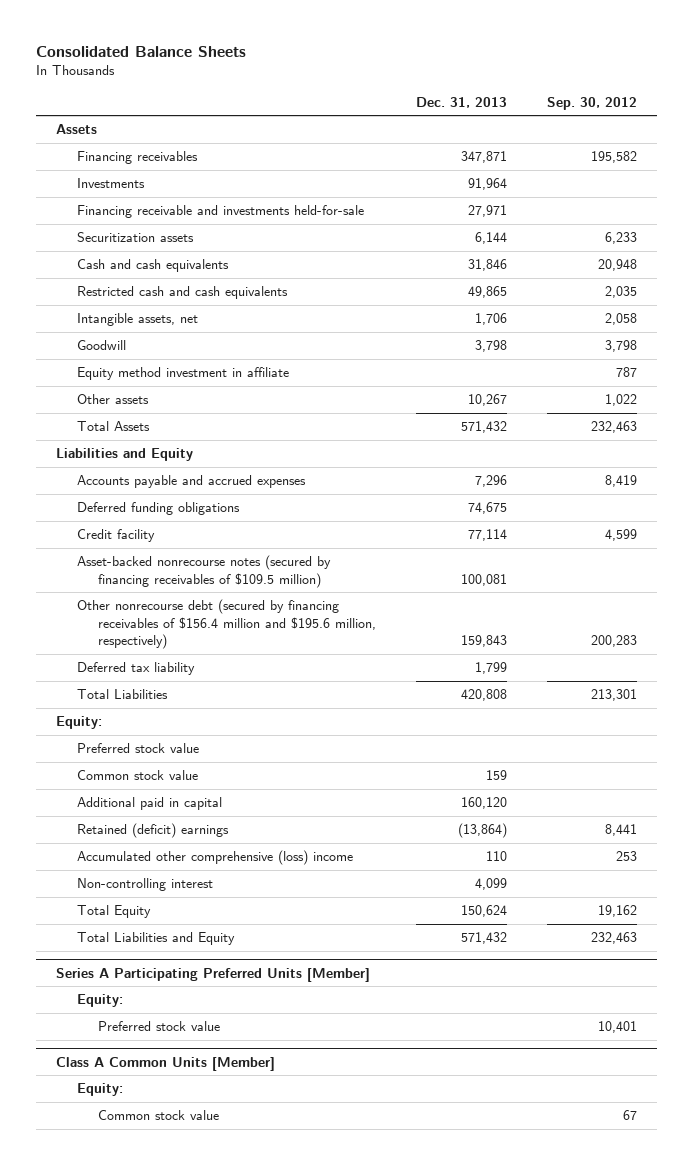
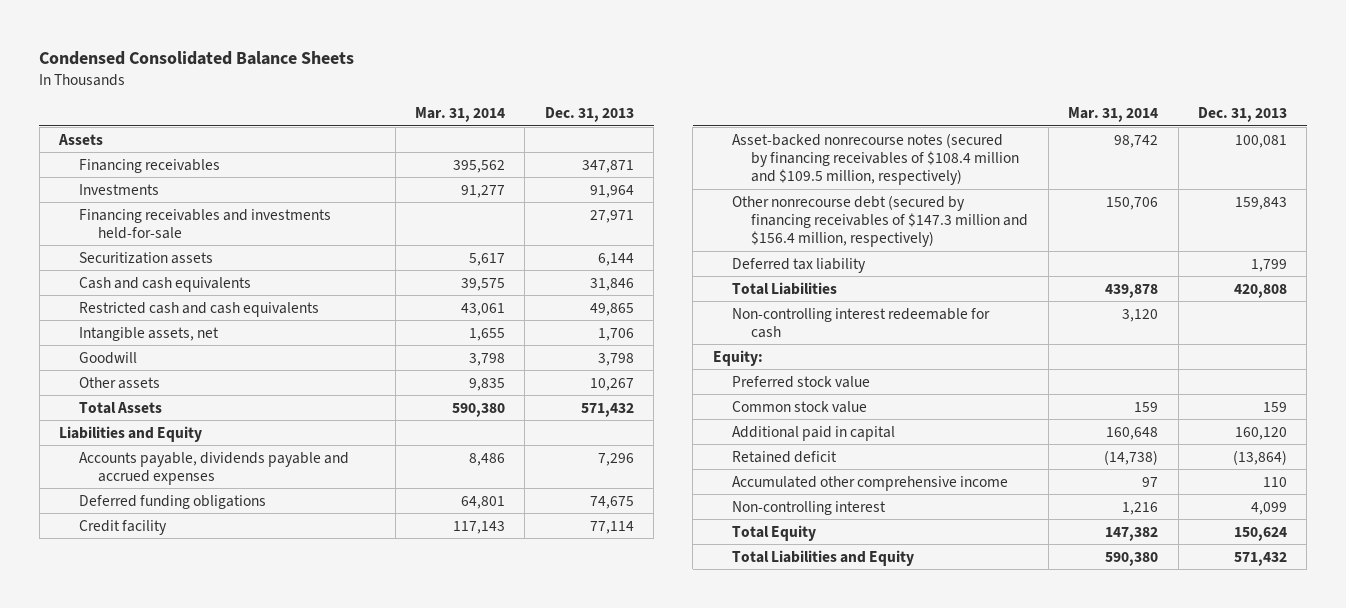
[35,45,246,57] Consolidated Balance Sheets -> [39,50,355,65] Condensed Consolidated Balance Sheets
[547,96,638,110] Sep. 30, 2012 -> none
none -> [414,107,505,123] Mar. 31, 2014
[76,205,364,219] Financing receivable and investments held-for-sale -> [78,208,331,239] Financing receivables and investments held-for-sale
[76,367,289,381] Equity method investment in affiliate -> none
[76,475,306,489] Accounts payable and accrued expenses -> [78,451,349,485] Accounts payable, dividends payable and accrued expenses
[76,555,331,588] Asset-backed nonrecourse notes (secured by financing receivables of $109.5 million) -> [731,132,1020,186] Asset-backed nonrecourse notes (secured by financing receivables of $108.4 million and $109.5 million, respectively)
[76,599,376,650] Other nonrecourse debt (secured by financing receivables of $156.4 million and $195.6 million, respectively) -> [731,194,1029,248] Other nonrecourse debt (secured by financing receivables of $147.3 million and $156.4 million, respectively)
none -> [731,307,990,338] Non-controlling interest redeemable for cash
[76,823,229,839] Retained (deficit) earnings -> [731,450,837,463] Retained deficit
[76,850,353,866] Accumulated other comprehensive (loss) income -> [731,475,1008,491] Accumulated other comprehensive income
[55,967,370,982] Series A Participating Preferred Units [Member] -> none
[76,994,123,1008] Equity: -> none
[97,1021,220,1032] Preferred stock value -> none
[55,1056,275,1071] Class A Common Units [Member] -> none
[76,1083,123,1097] Equity: -> none
[97,1110,219,1121] Common stock value -> none

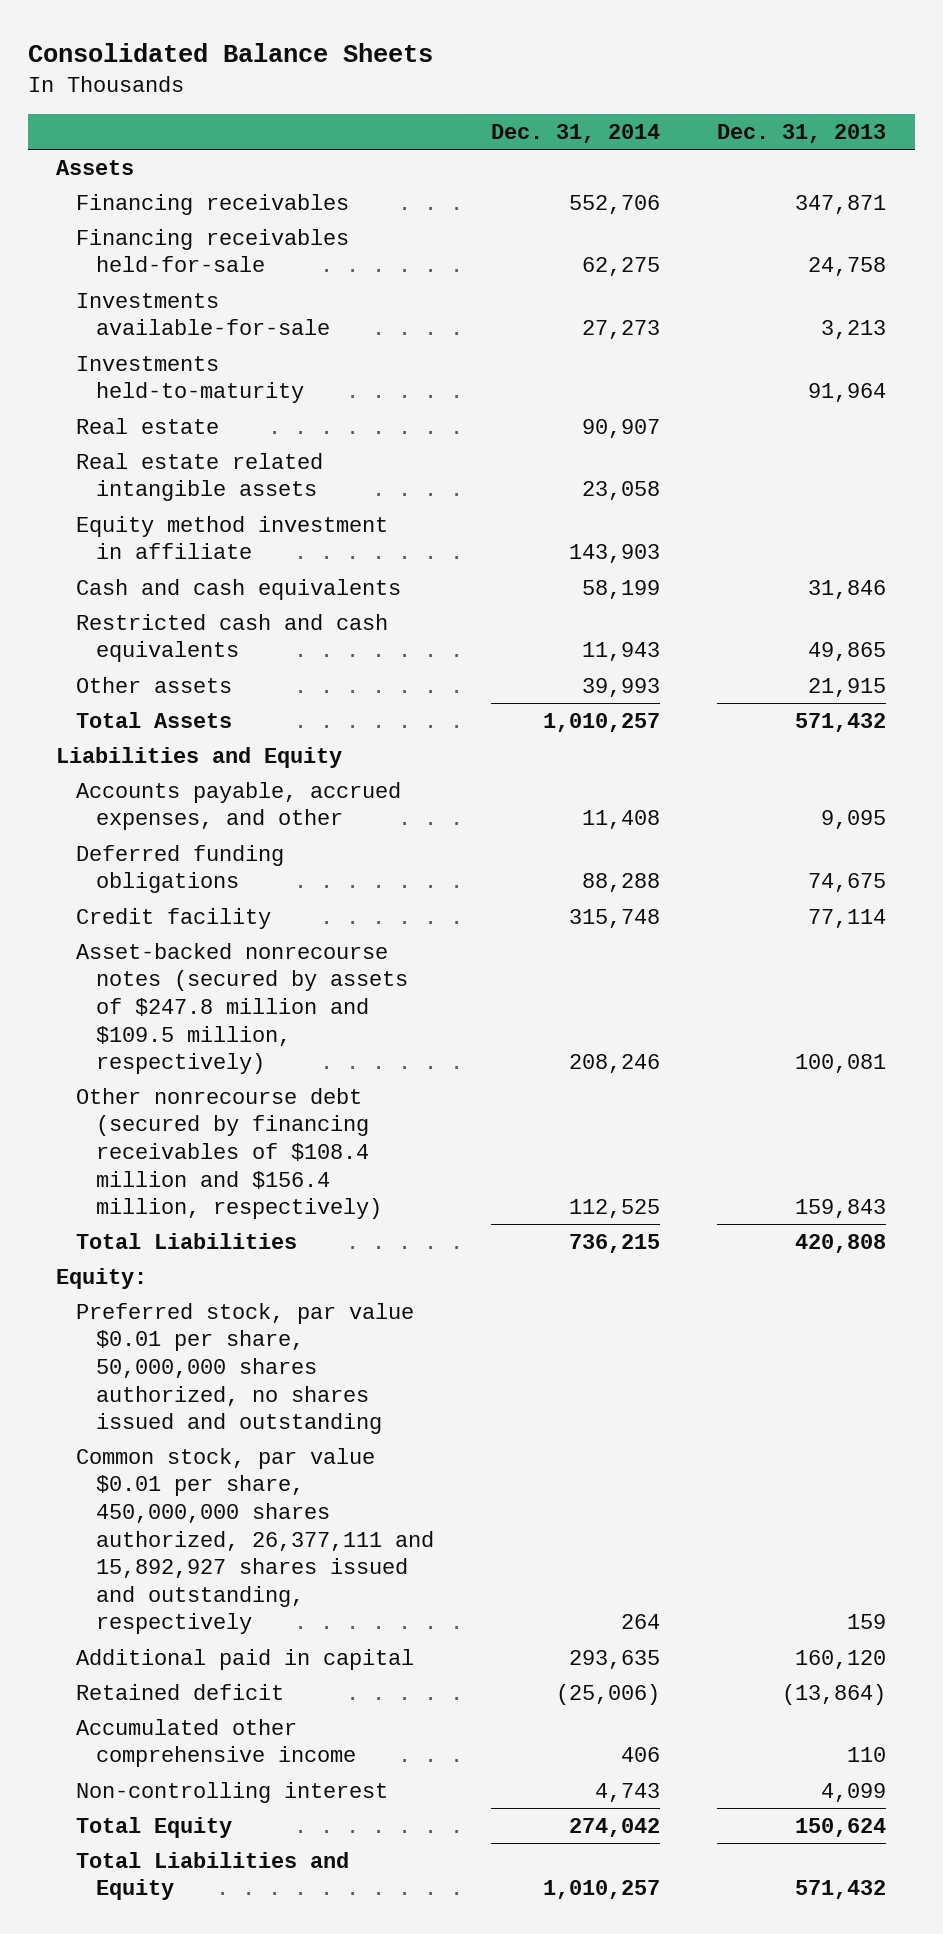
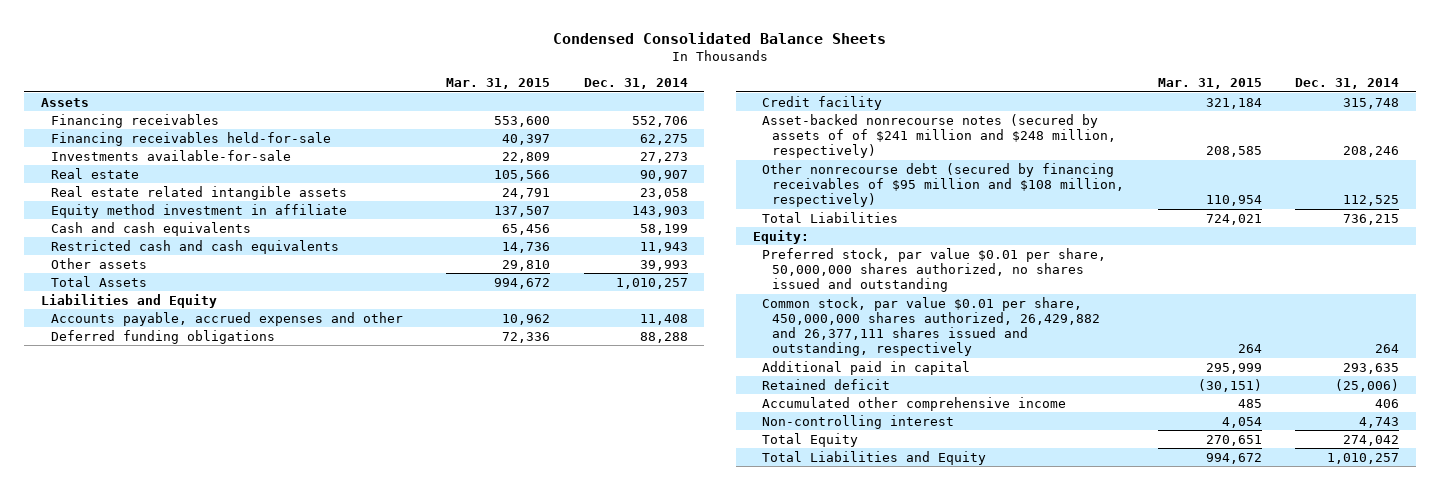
[27,43,433,63] Consolidated Balance Sheets -> [553,31,887,44] Condensed Consolidated Balance Sheets
[717,124,887,144] Dec. 31, 2013 -> none
none -> [446,78,551,90] Mar. 31, 2015
[76,355,305,404] Investments held-to-maturity -> none
[76,781,402,831] Accounts payable, accrued expenses, and other -> [50,311,403,326] Accounts payable, accrued expenses and other
[76,942,409,1075] Asset-backed nonrecourse notes (secured by assets of $247.8 million and $109.5 million, respectively) -> [762,113,1117,159] Asset-backed nonrecourse notes (secured by assets of of $241 million and $248 million, respectively)
[76,1087,383,1220] Other nonrecourse debt (secured by financing receivables of $108.4 million and $156.4 million, respectively) -> [762,162,1125,208] Other nonrecourse debt (secured by financing receivables of $95 million and $108 million, respectively)
[76,1447,435,1635] Common stock, par value $0.01 per share, 450,000,000 shares authorized, 26,377,111 and 15,892,927 shares issued and outstanding, respectively -> [762,296,1101,357] Common stock, par value $0.01 per share, 450,000,000 shares authorized, 26,429,882 and 26,377,111 shares issued and outstanding, respectively

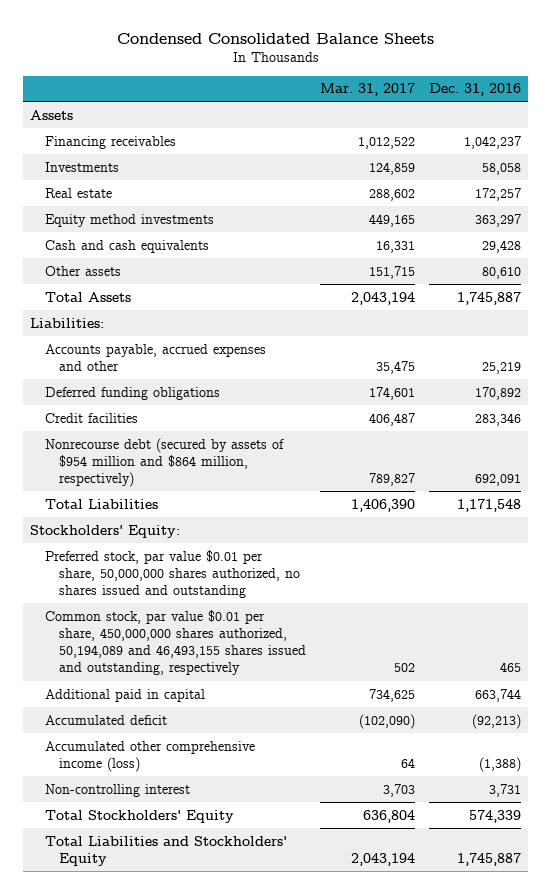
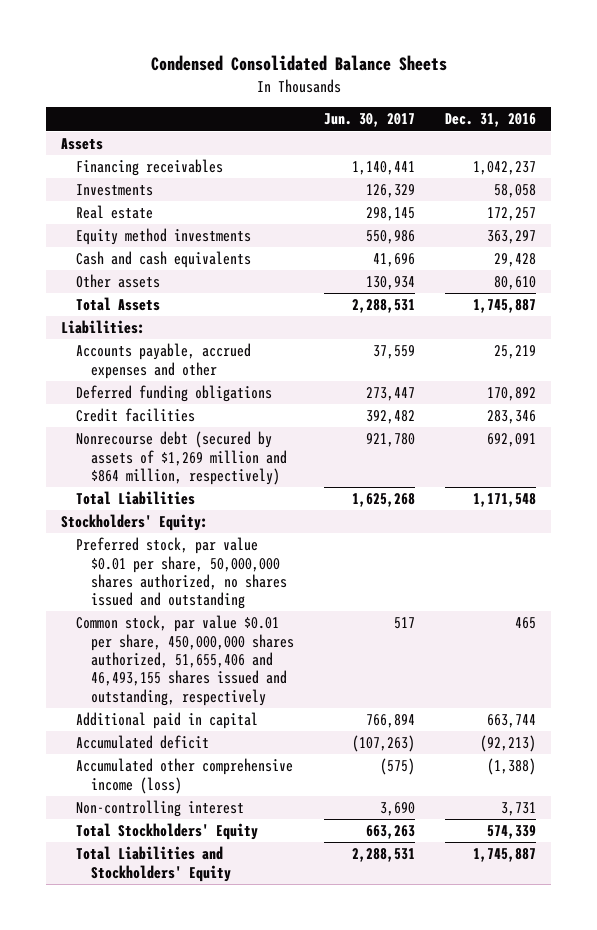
[320,83,416,97] Mar. 31, 2017 -> none
none -> [324,113,416,128] Jun. 30, 2017
[44,437,284,488] Nonrecourse debt (secured by assets of $954 million and $864 million, respectively) -> [76,431,287,485] Nonrecourse debt (secured by assets of $1,269 million and $864 million, respectively)
[44,609,307,676] Common stock, par value $0.01 per share, 450,000,000 shares authorized, 50,194,089 and 46,493,155 shares issued and outstanding, respectively -> [76,615,294,706] Common stock, par value $0.01 per share, 450,000,000 shares authorized, 51,655,406 and 46,493,155 shares issued and outstanding, respectively

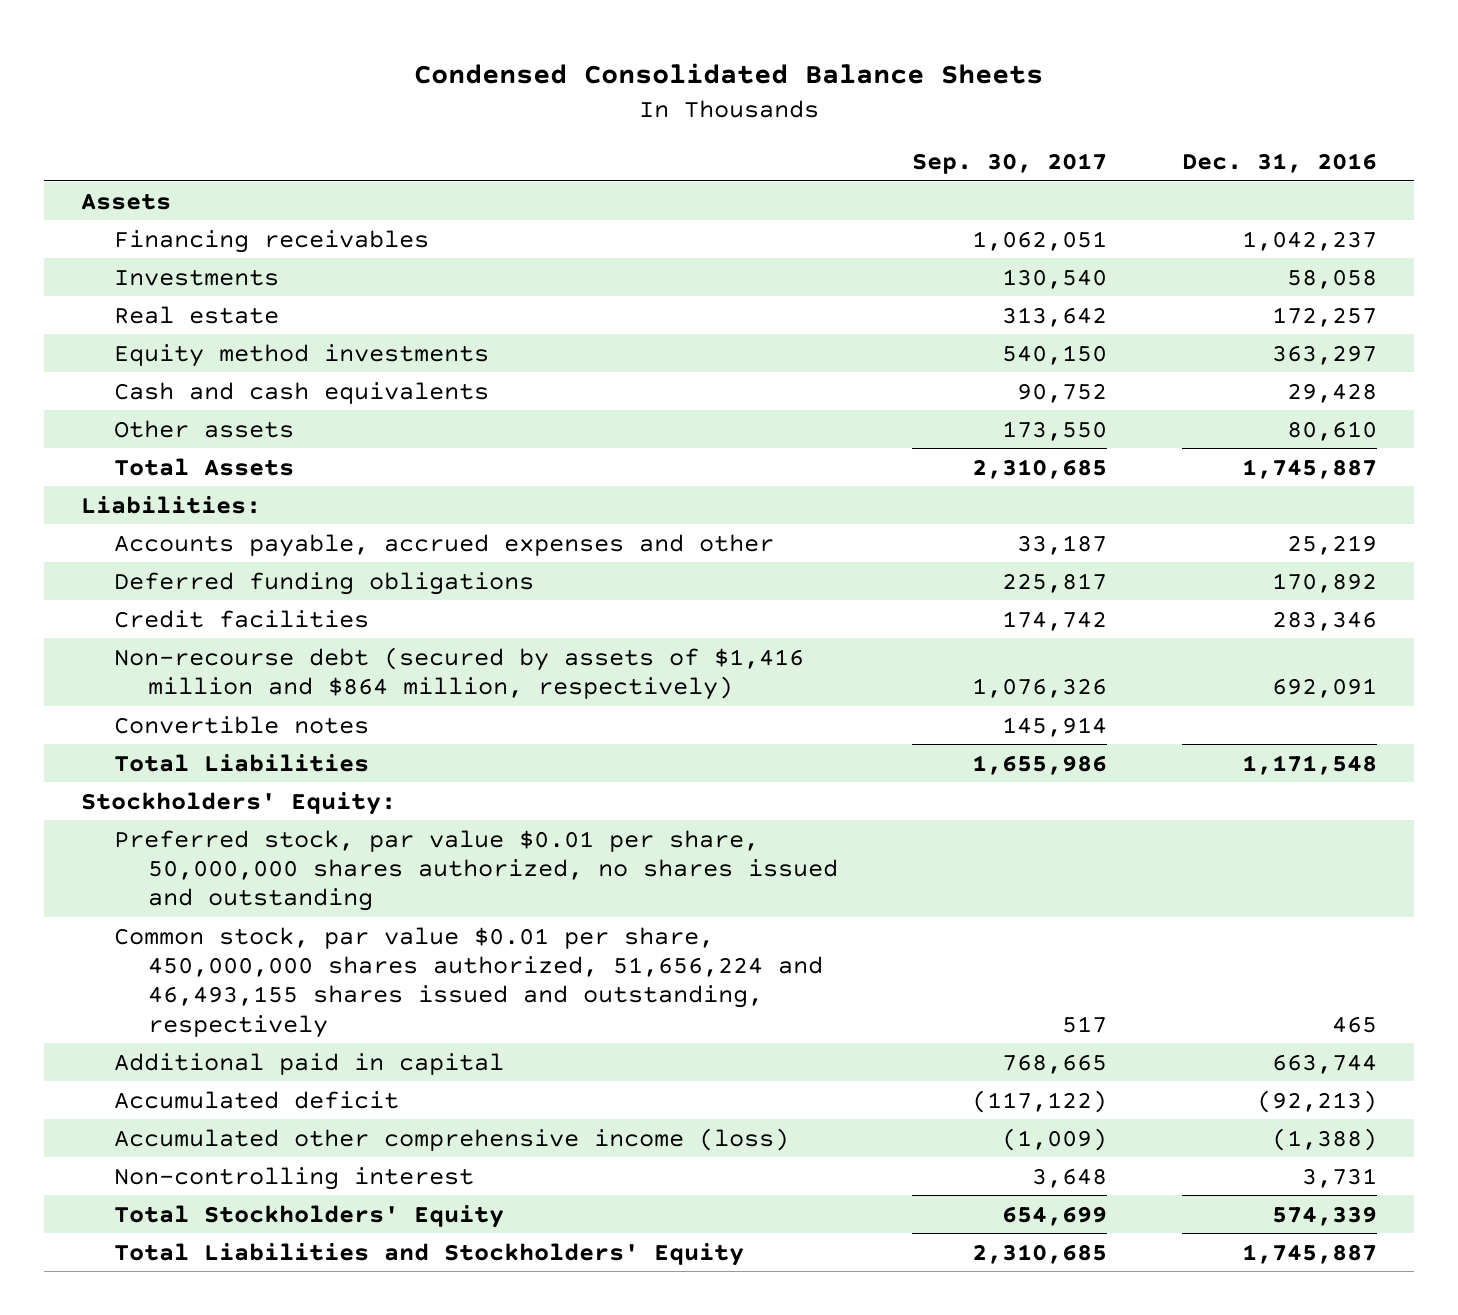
[324,113,416,128] Jun. 30, 2017 -> none
none -> [912,153,1108,175] Sep. 30, 2017
[76,431,287,485] Nonrecourse debt (secured by assets of $1,269 million and $864 million, respectively) -> [114,646,805,700] Non-recourse debt (secured by assets of $1,416 million and $864 million, respectively)
none -> [114,715,370,734] Convertible notes
[76,615,294,706] Common stock, par value $0.01 per share, 450,000,000 shares authorized, 51,655,406 and 46,493,155 shares issued and outstanding, respectively -> [114,926,823,1038] Common stock, par value $0.01 per share, 450,000,000 shares authorized, 51,656,224 and 46,493,155 shares issued and outstanding, respectively

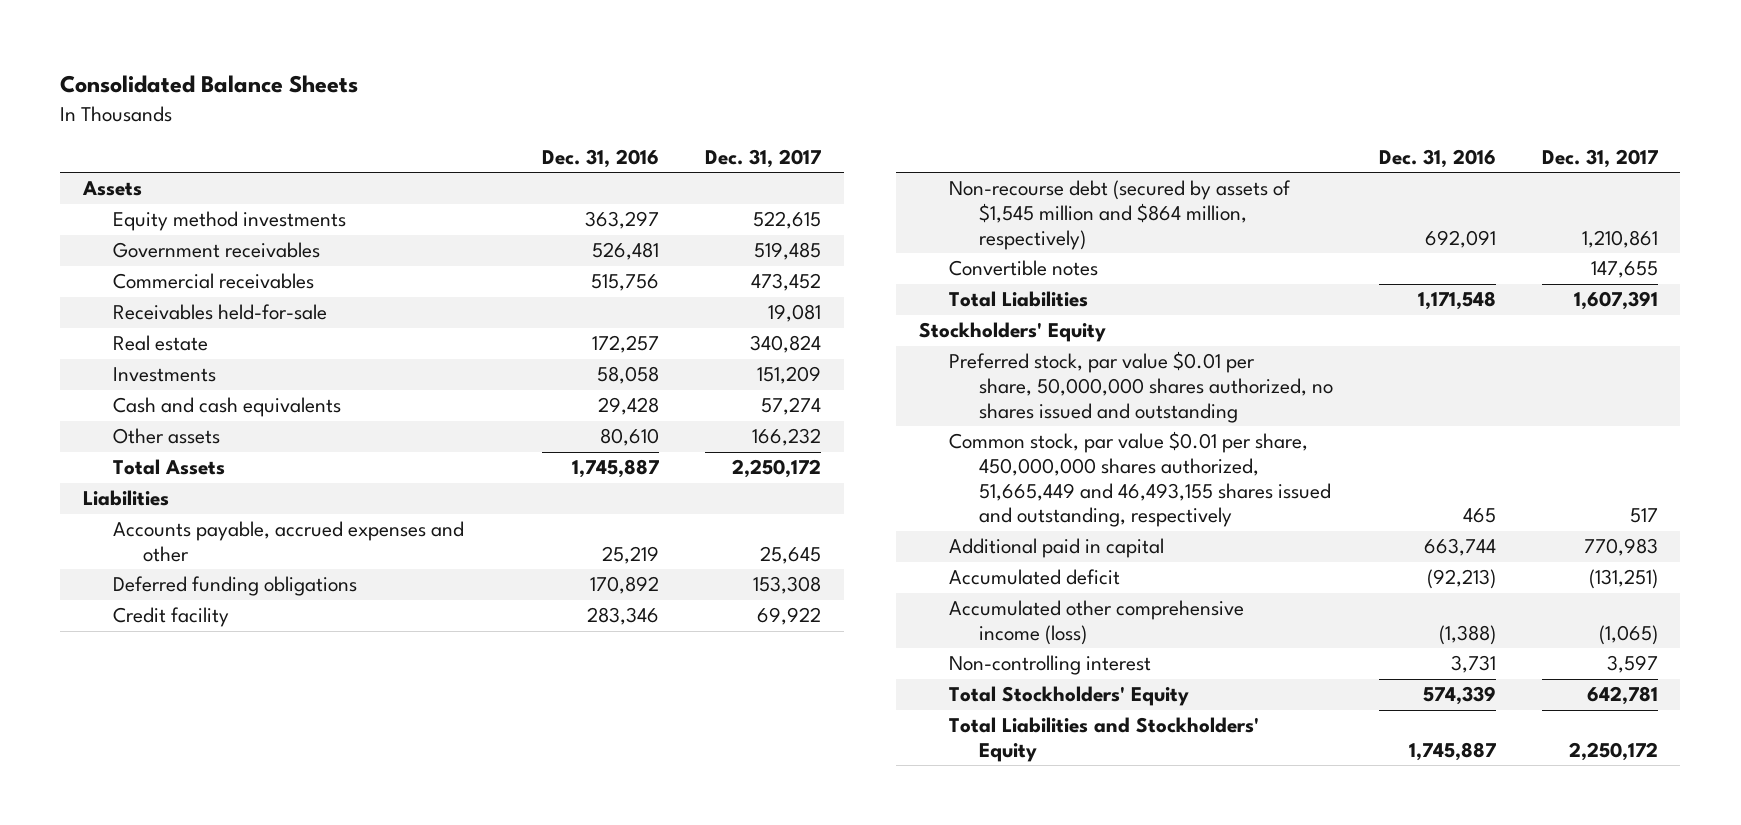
[413,63,1043,85] Condensed Consolidated Balance Sheets -> [60,75,359,94] Consolidated Balance Sheets
[912,153,1108,175] Sep. 30, 2017 -> none
none -> [705,148,822,168] Dec. 31, 2017
[114,229,430,253] Financing receivables -> none
none -> [112,242,320,259] Government receivables
none -> [112,273,314,290] Commercial receivables
none -> [112,304,327,321] Receivables held-for-sale
[114,305,280,324] Real estate -> [112,335,208,352] Real estate
[114,268,280,286] Investments -> [112,367,216,383] Investments
[81,495,262,514] Liabilities: -> [82,490,169,507] Liabilities
[114,609,370,628] Credit facilities -> [112,607,229,628] Credit facility
[114,646,805,700] Non-recourse debt (secured by assets of $1,416 million and $864 million, respectively) -> [949,180,1292,250] Non-recourse debt (secured by assets of $1,545 million and $864 million, respectively)
[81,791,397,815] Stockholders' Equity: -> [919,322,1107,343] Stockholders' Equity
[114,926,823,1038] Common stock, par value $0.01 per share, 450,000,000 shares authorized, 51,656,224 and 46,493,155 shares issued and outstanding, respectively -> [949,431,1331,528] Common stock, par value $0.01 per share, 450,000,000 shares authorized, 51,665,449 and 46,493,155 shares issued and outstanding, respectively

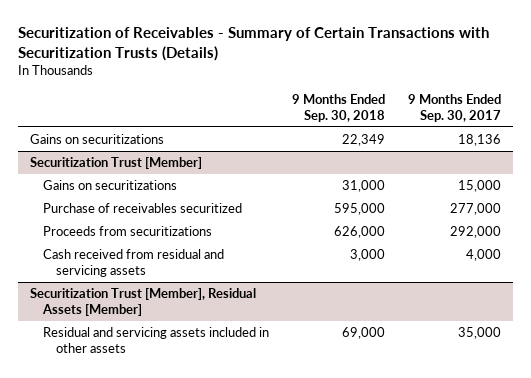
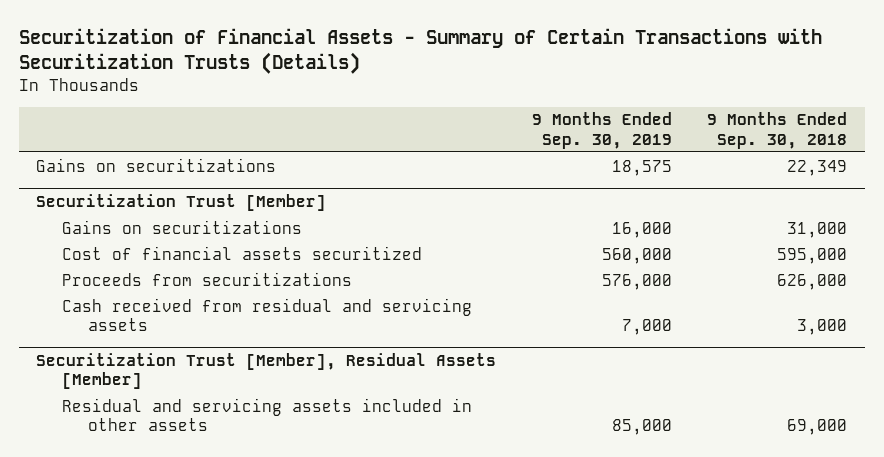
[18,26,490,61] Securitization of Receivables - Summary of Certain Transactions with Securitization Trusts (Details) -> [18,27,822,74] Securitization of Financial Assets - Summary of Certain Transactions with Securitization Trusts (Details)
[408,93,502,123] 9 Months Ended Sep. 30, 2017 -> none
none -> [531,112,672,149] 9 Months Ended Sep. 30, 2019
[42,203,242,214] Purchase of receivables securitized -> [61,245,422,260] Cost of financial assets securitized

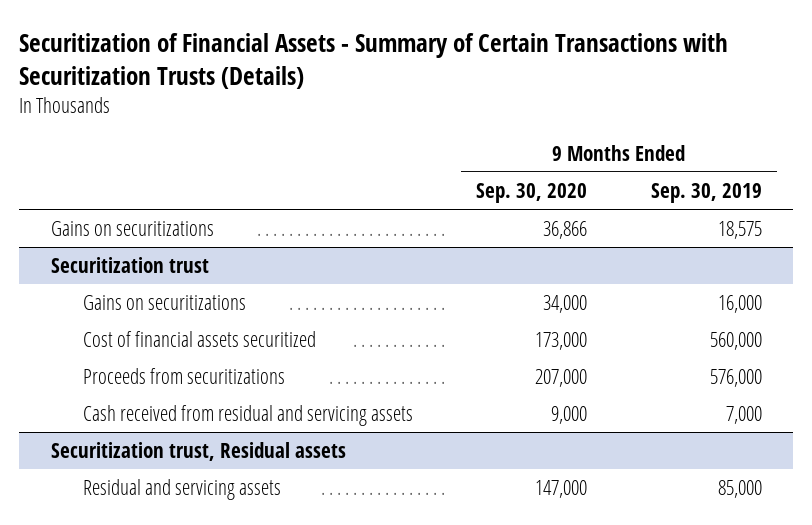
[707,112,848,149] 9 Months Ended Sep. 30, 2018 -> none
none -> [476,182,588,203] Sep. 30, 2020
[36,194,327,212] Securitization Trust [Member] -> [50,257,209,274] Securitization trust
[36,353,497,390] Securitization Trust [Member], Residual Assets [Member] -> [50,442,346,462] Securitization trust, Residual assets
[61,397,472,431] Residual and servicing assets included in other assets -> [83,479,282,501] Residual and servicing assets

